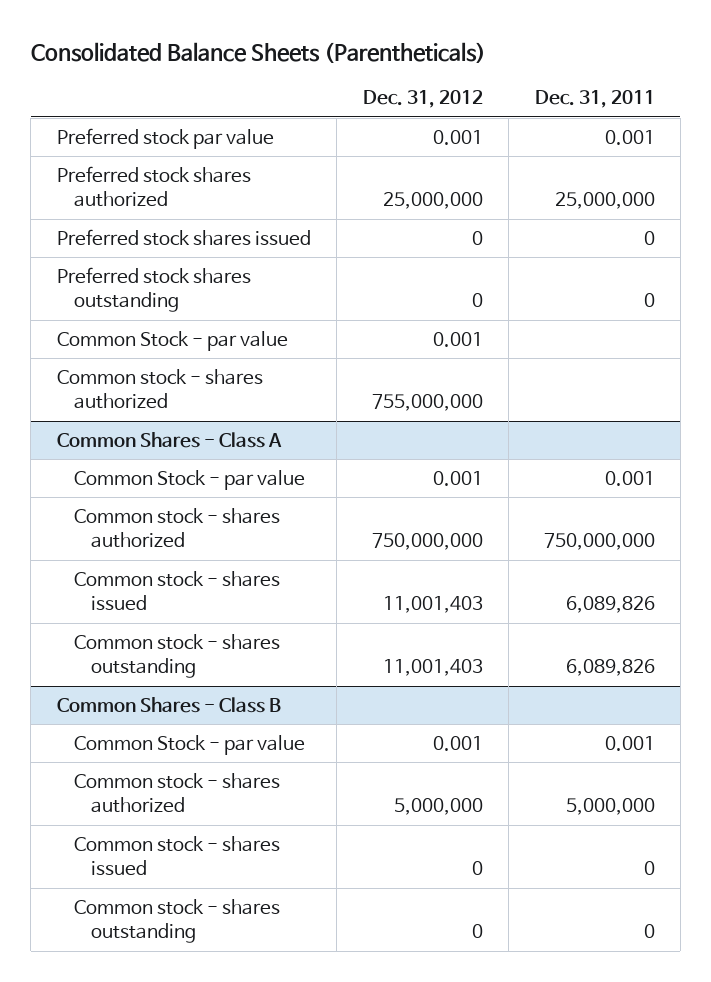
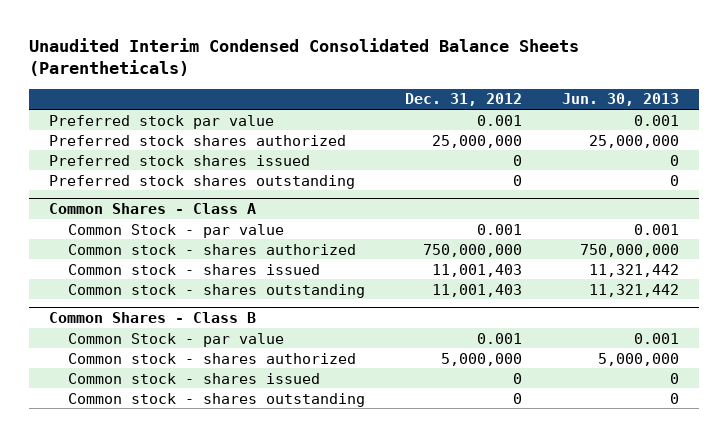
[30,41,486,63] Consolidated Balance Sheets (Parentheticals) -> [29,37,580,77] Unaudited Interim Condensed Consolidated Balance Sheets (Parentheticals)
[534,90,655,109] Dec. 31, 2011 -> none
none -> [561,93,679,107] Jun. 30, 2013
[56,330,288,351] Common Stock - par value -> none
[56,368,263,410] Common stock - shares authorized -> none

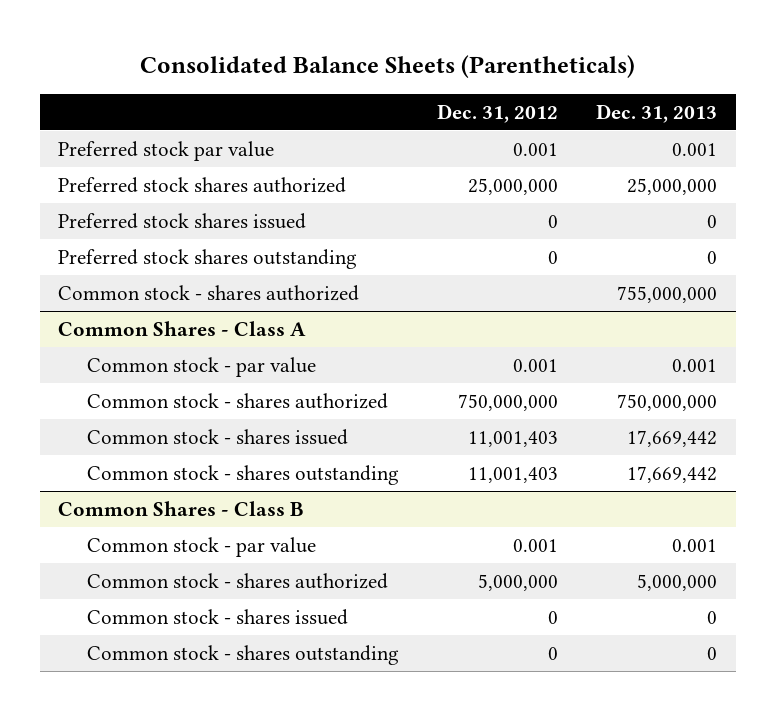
[29,37,580,77] Unaudited Interim Condensed Consolidated Balance Sheets (Parentheticals) -> [139,54,635,78] Consolidated Balance Sheets (Parentheticals)
[561,93,679,107] Jun. 30, 2013 -> none
none -> [595,103,717,123] Dec. 31, 2013
none -> [58,284,360,301] Common stock - shares authorized
[67,223,284,238] Common Stock - par value -> [87,356,317,377] Common stock - par value
[67,332,284,347] Common Stock - par value -> [87,536,317,557] Common stock - par value

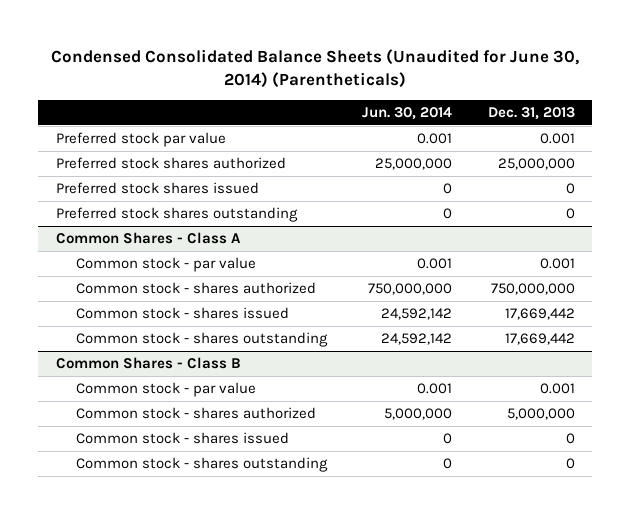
[139,54,635,78] Consolidated Balance Sheets (Parentheticals) -> [51,48,580,88] Condensed Consolidated Balance Sheets (Unaudited for June 30, 2014) (Parentheticals)
[436,103,558,123] Dec. 31, 2012 -> none
none -> [362,106,453,120] Jun. 30, 2014
[58,284,360,301] Common stock - shares authorized -> none

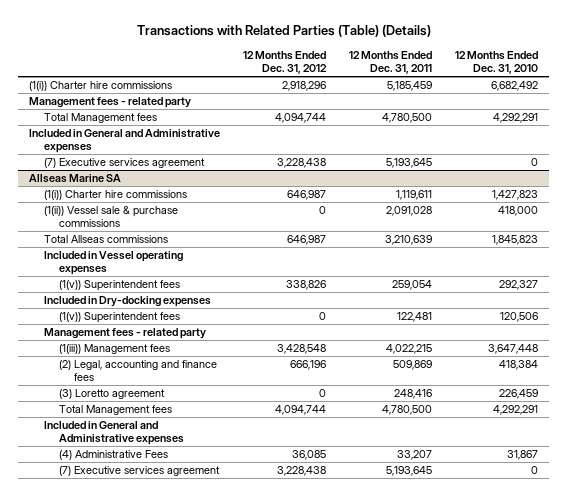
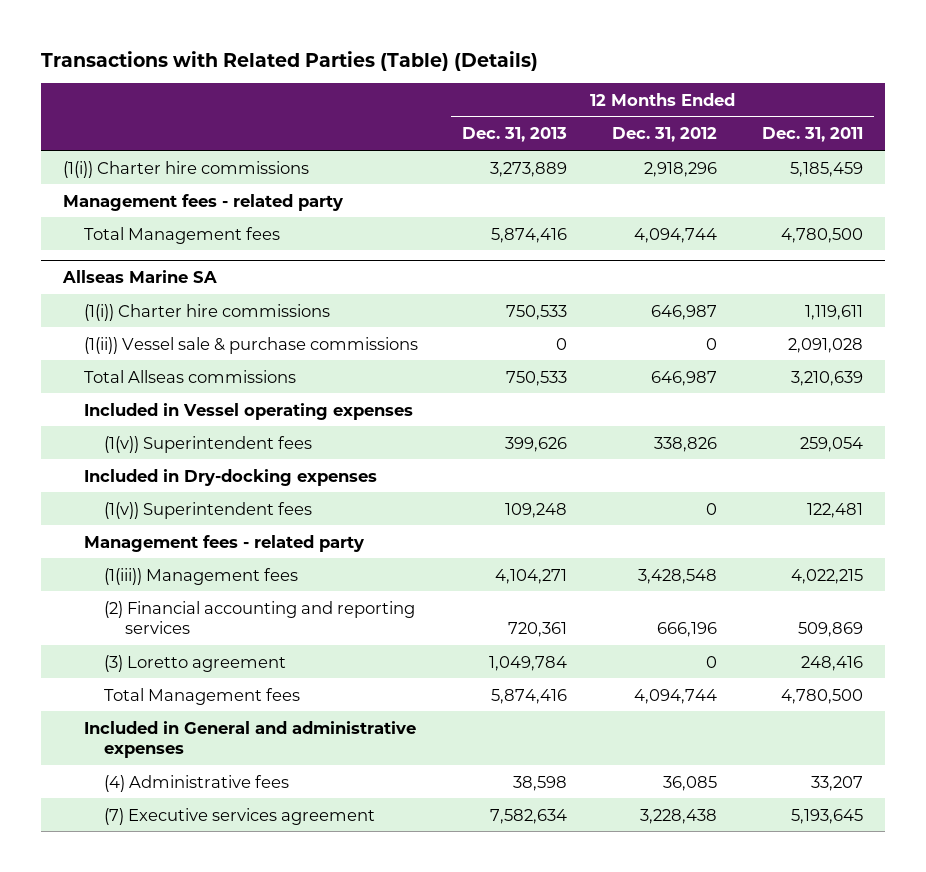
[454,50,538,75] 12 Months Ended Dec. 31, 2010 -> none
none -> [462,127,568,143] Dec. 31, 2013
[29,129,221,154] Included in General and Administrative expenses -> none
[44,158,206,169] (7) Executive services agreement -> none
[59,360,218,382] (2) Legal, accounting and finance fees -> [104,600,416,635] (2) Financial accounting and reporting services
[44,421,185,446] Included in General and Administrative expenses -> [83,720,416,759] Included in General and administrative expenses
[59,450,169,461] (4) Administrative Fees -> [104,774,290,792] (4) Administrative fees

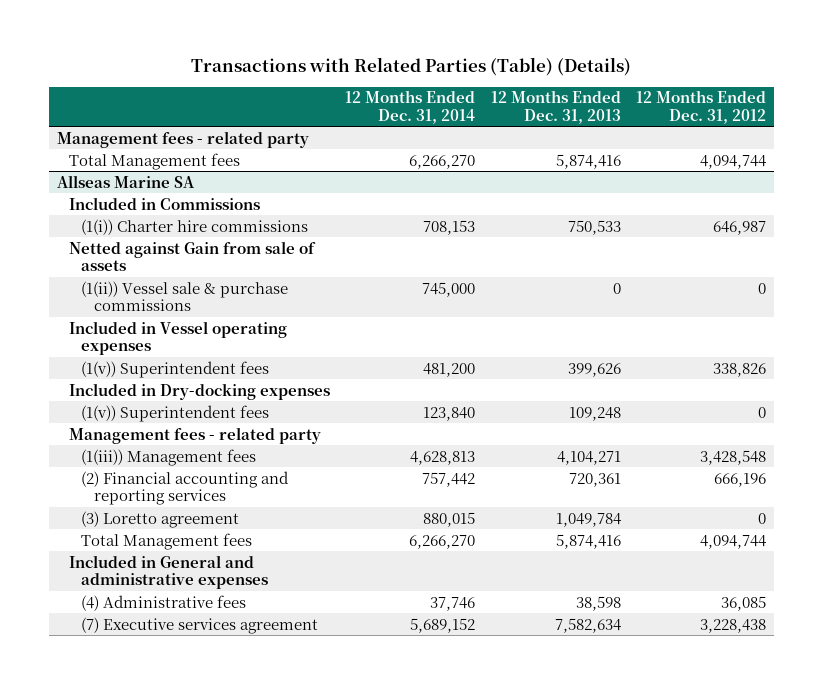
[761,127,863,143] Dec. 31, 2011 -> none
none -> [345,90,476,124] 12 Months Ended Dec. 31, 2014
[63,160,310,178] (1(i)) Charter hire commissions -> none
none -> [68,196,260,210] Included in Commissions
none -> [68,240,316,271] Netted against Gain from sale of assets
[83,369,296,383] Total Allseas commissions -> none

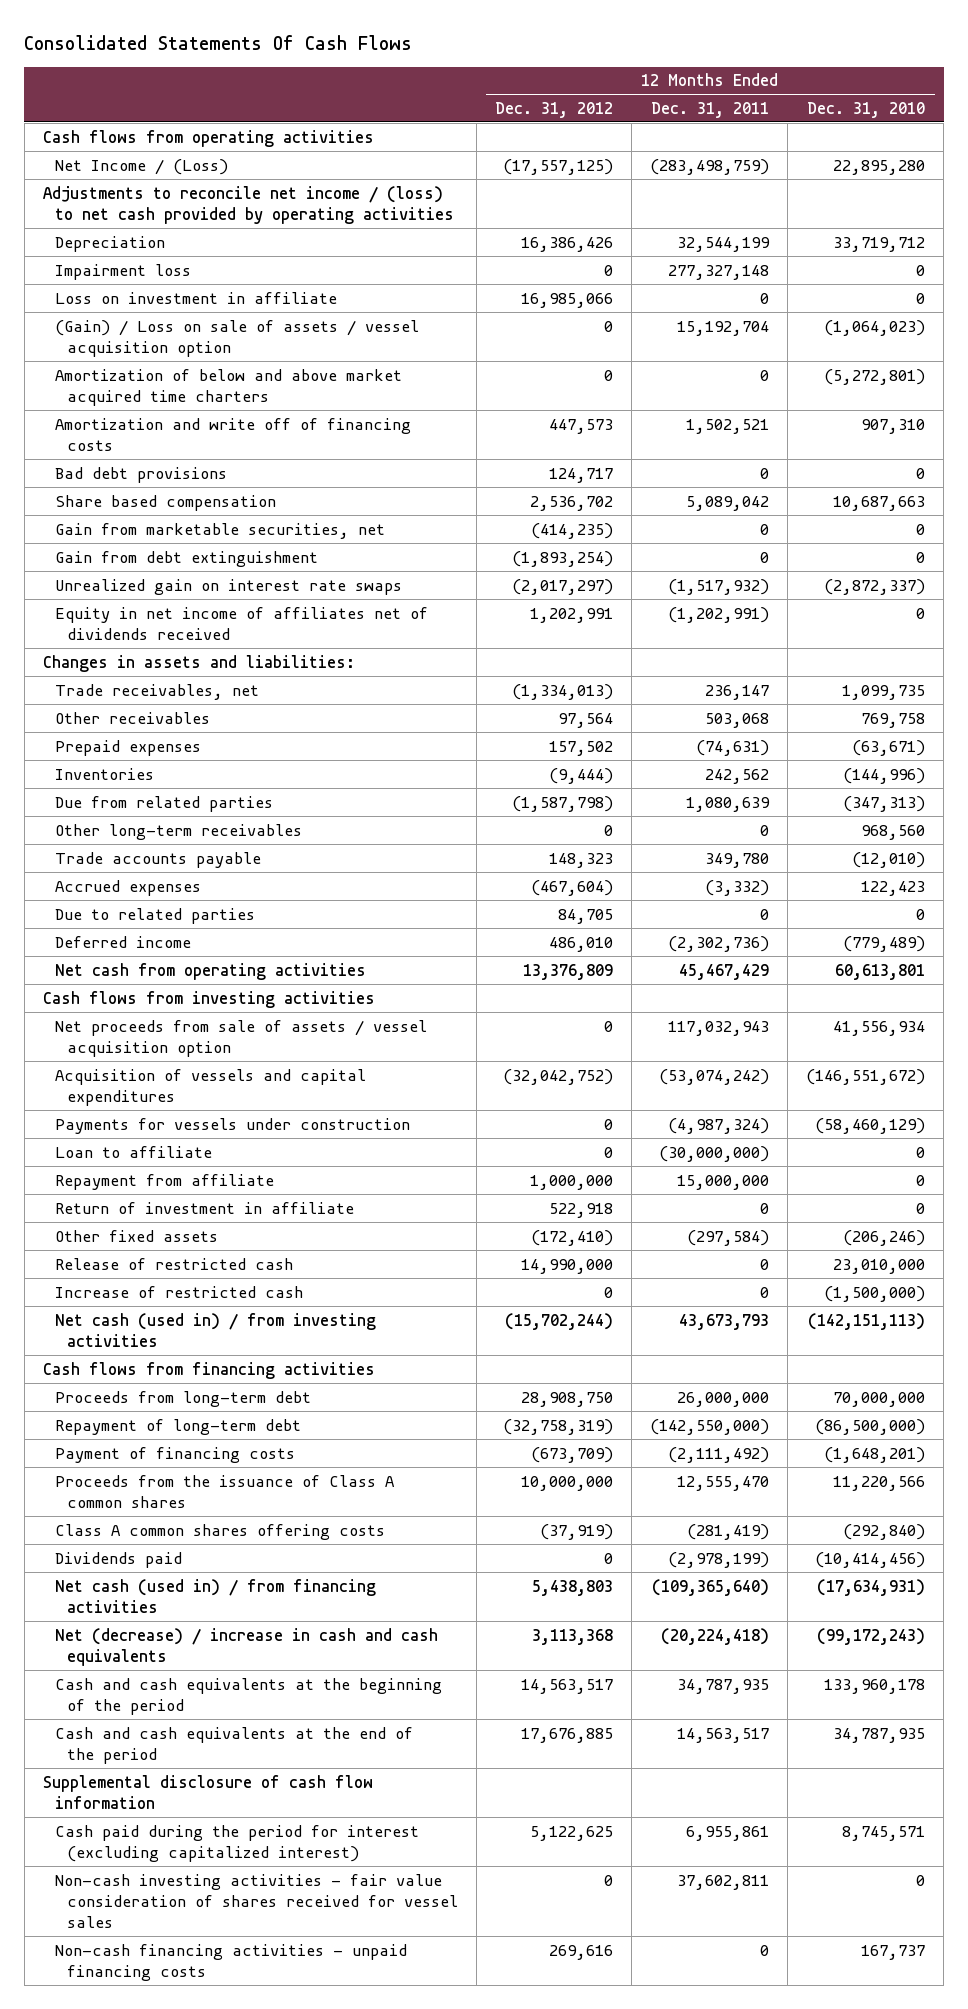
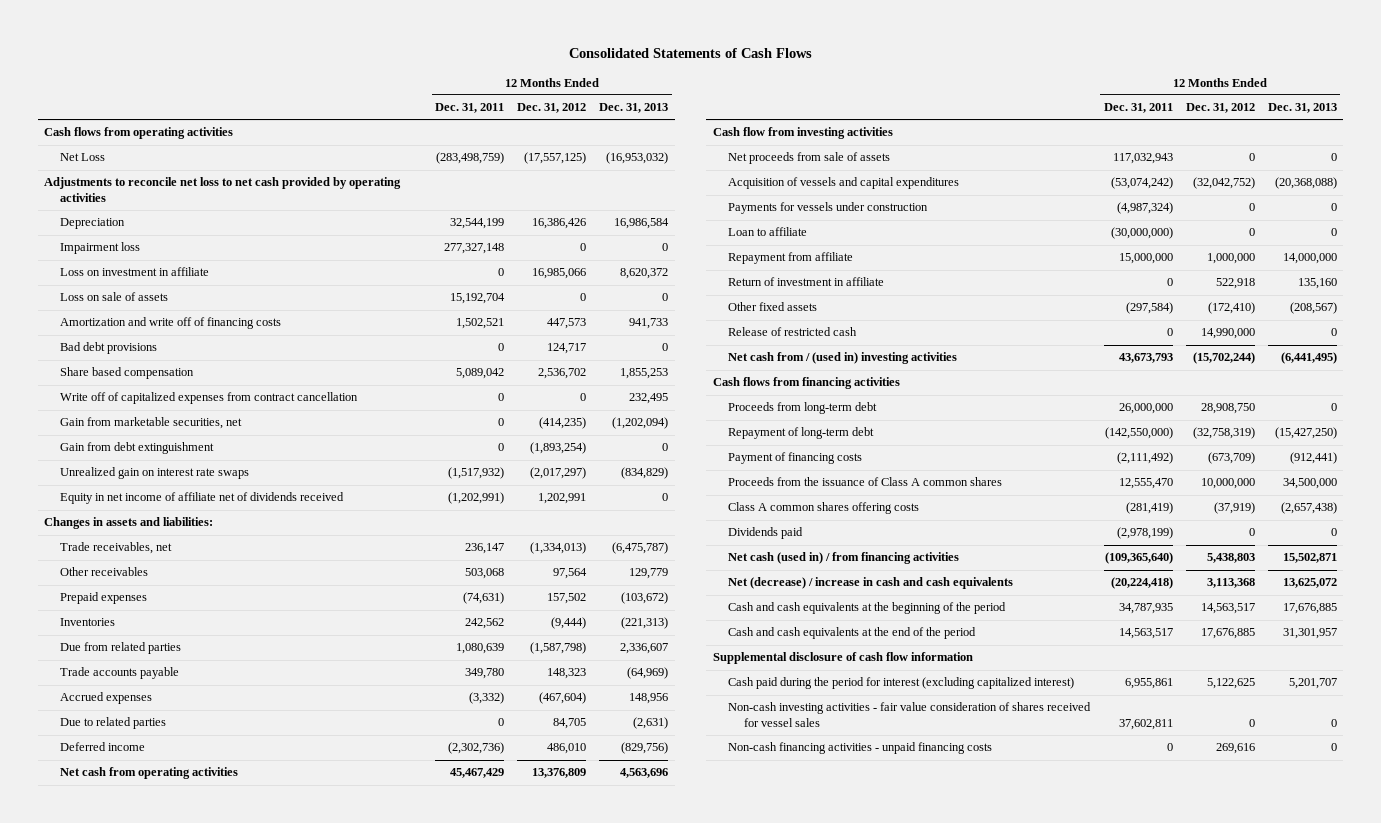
[24,35,413,51] Consolidated Statements Of Cash Flows -> [568,47,812,58] Consolidated Statements of Cash Flows
[807,101,926,118] Dec. 31, 2010 -> none
none -> [599,103,669,114] Dec. 31, 2013
[55,158,229,175] Net Income / (Loss) -> [60,153,106,162] Net Loss
[42,185,455,224] Adjustments to reconcile net income / (loss) to net cash provided by operating activities -> [44,177,402,203] Adjustments to reconcile net loss to net cash provided by operating activities
[55,368,403,406] Amortization of below and above market acquired time charters -> none
[55,319,420,357] (Gain) / Loss on sale of assets / vessel acquisition option -> [60,292,169,302] Loss on sale of assets
none -> [60,392,359,405] Write off of capitalized expenses from contract cancellation
[55,606,429,640] Equity in net income of affiliates net of dividends received -> [60,492,345,505] Equity in net income of affiliate net of dividends received
[55,823,303,840] Other long-term receivables -> none
[42,990,375,1008] Cash flows from investing activities -> [712,127,893,140] Cash flow from investing activities
[55,1019,428,1057] Net proceeds from sale of assets / vessel acquisition option -> [728,152,891,165] Net proceeds from sale of assets
[55,1285,304,1298] Increase of restricted cash -> none
[55,1312,377,1347] Net cash (used in) / from investing activities -> [728,352,958,365] Net cash from / (used in) investing activities

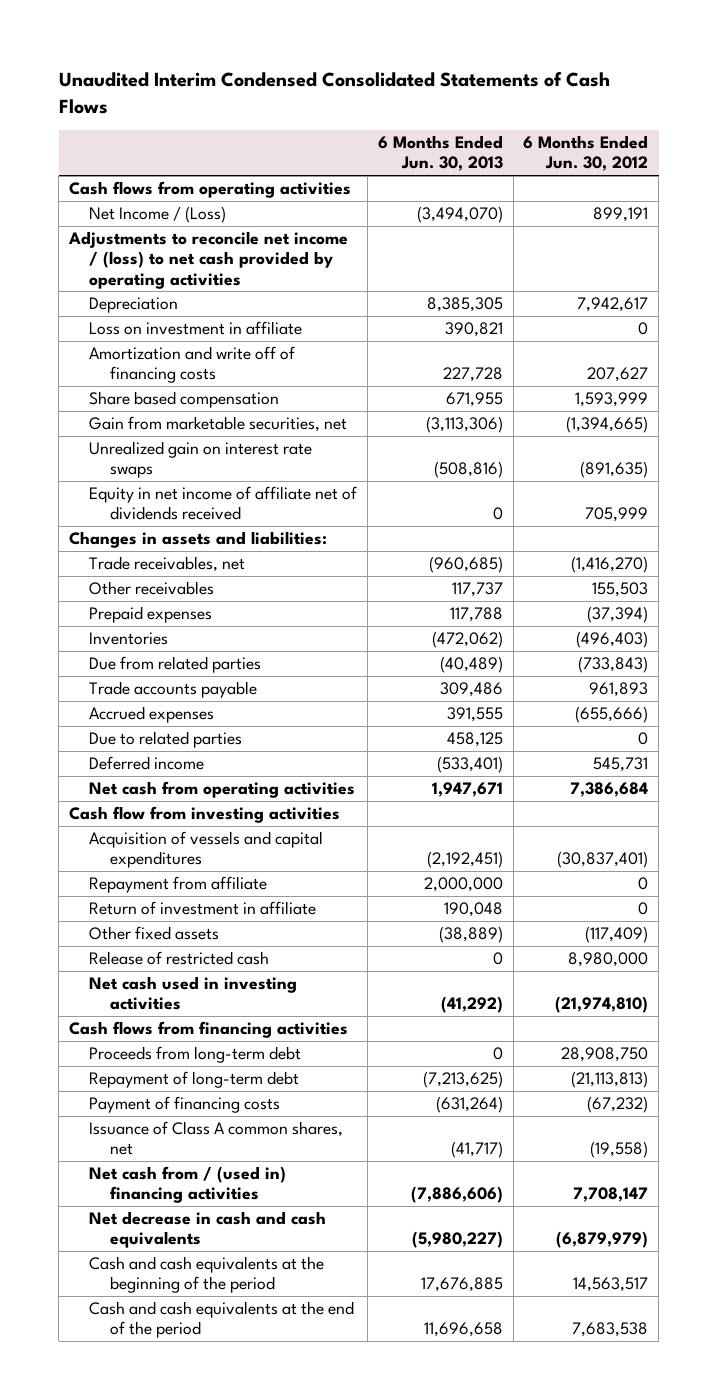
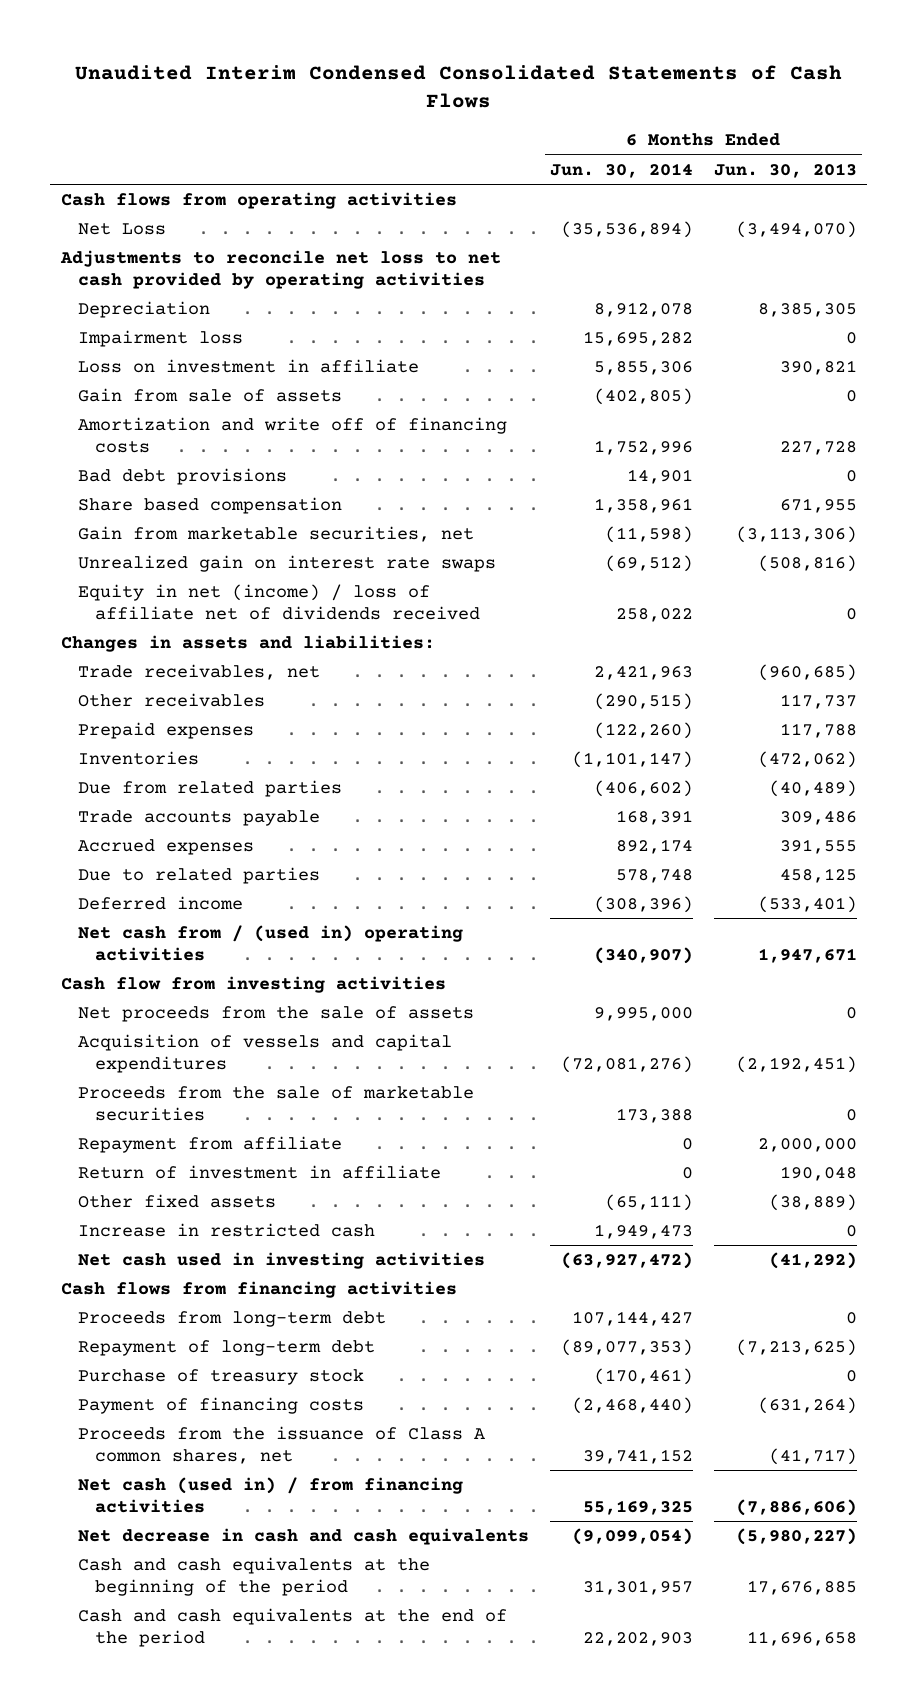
[523,135,649,172] 6 Months Ended Jun. 30, 2012 -> none
none -> [549,162,693,178] Jun. 30, 2014
[89,206,227,224] Net Income / (Loss) -> [77,222,166,235] Net Loss
[67,231,348,289] Adjustments to reconcile net income / (loss) to net cash provided by operating activities -> [59,249,501,289] Adjustments to reconcile net loss to net cash provided by operating activities
none -> [77,329,243,347] Impairment loss
none -> [77,387,342,402] Gain from sale of assets
none -> [77,467,287,485] Bad debt provisions
[89,486,358,521] Equity in net income of affiliate net of dividends received -> [77,583,481,620] Equity in net (income) / loss of affiliate net of dividends received
[89,781,356,799] Net cash from operating activities -> [77,924,463,961] Net cash from / (used in) operating activities
none -> [77,1005,474,1022] Net proceeds from the sale of assets
none -> [77,1085,474,1121] Proceeds from the sale of marketable securities
[89,951,270,966] Release of restricted cash -> none
none -> [77,1222,375,1237] Increase in restricted cash
none -> [77,1368,364,1385] Purchase of treasury stock
[89,1121,344,1156] Issuance of Class A common shares, net -> [77,1425,485,1464] Proceeds from the issuance of Class A common shares, net
[89,1166,287,1204] Net cash from / (used in) financing activities -> [77,1476,463,1513] Net cash (used in) / from financing activities

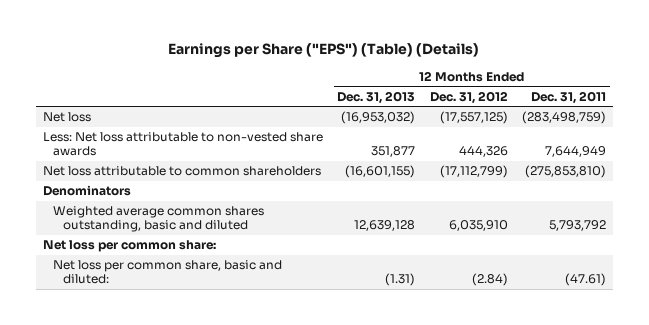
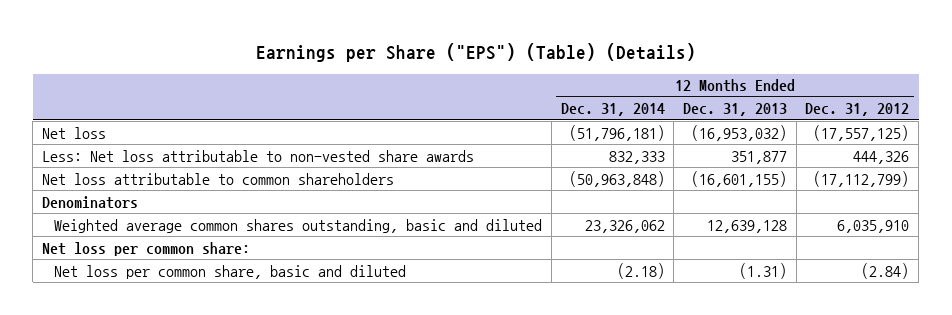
[531,90,607,104] Dec. 31, 2011 -> none
none -> [560,103,665,117] Dec. 31, 2014
[52,260,282,285] Net loss per common share, basic and diluted: -> [54,264,407,279] Net loss per common share, basic and diluted

